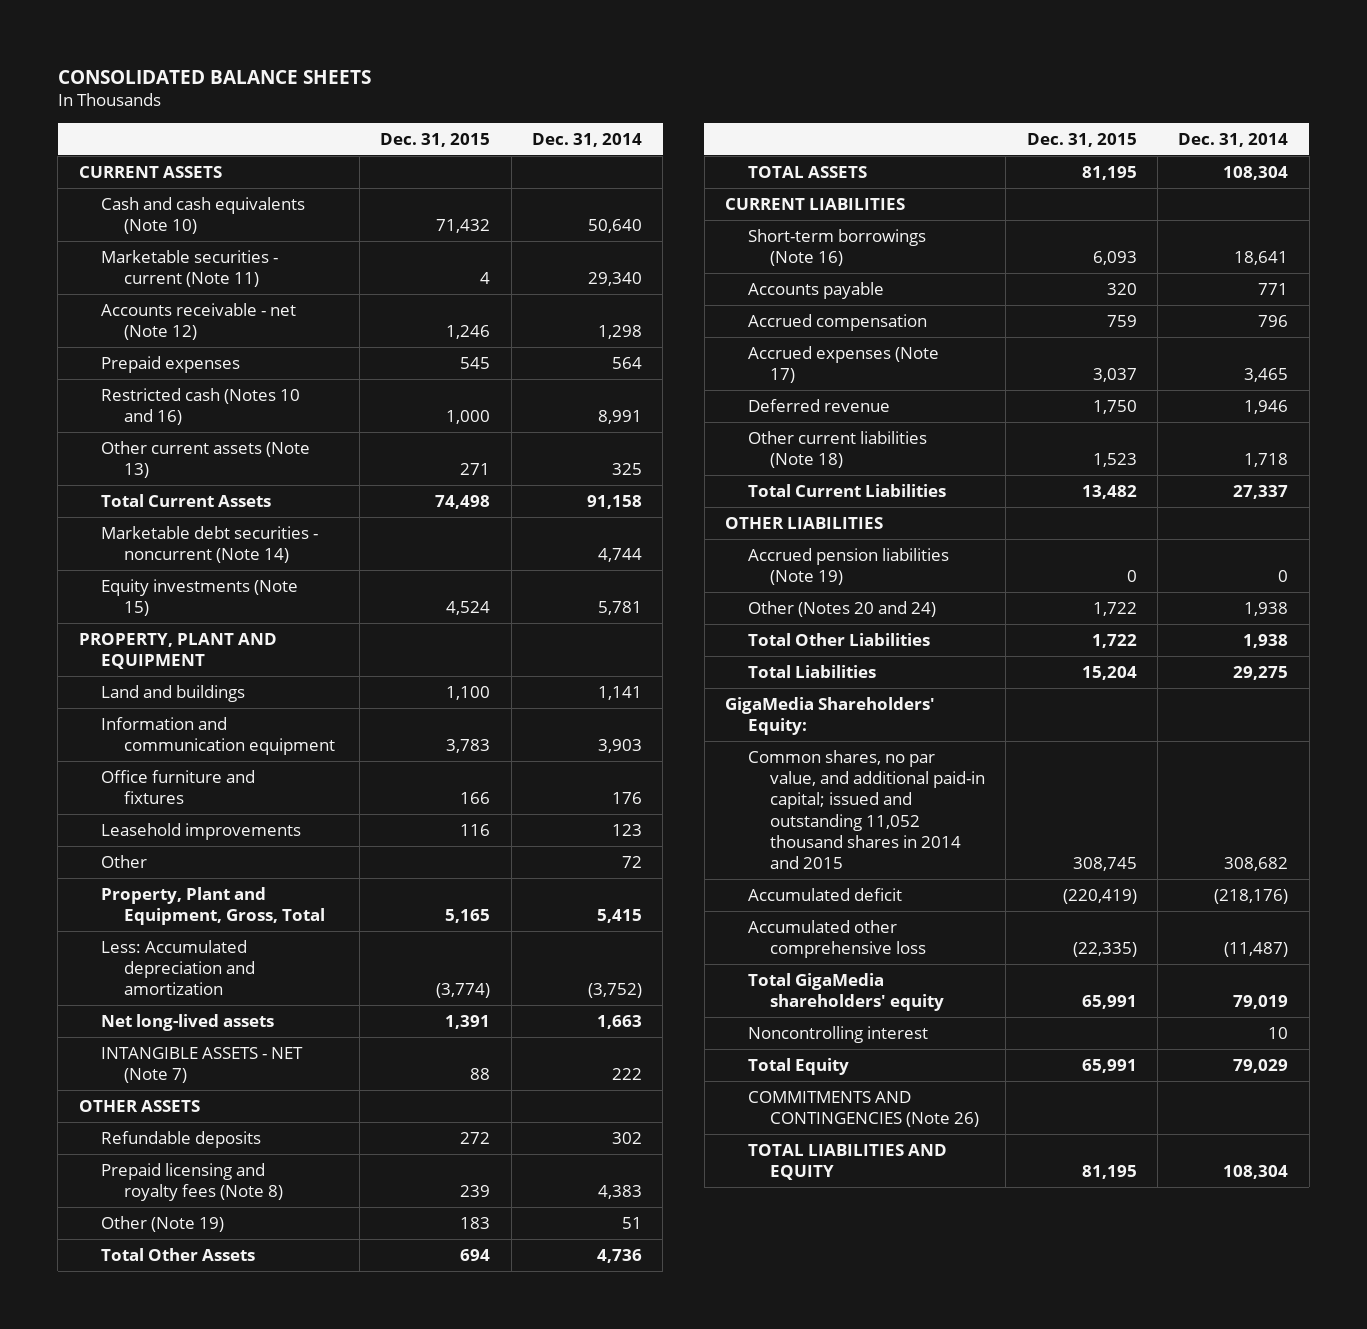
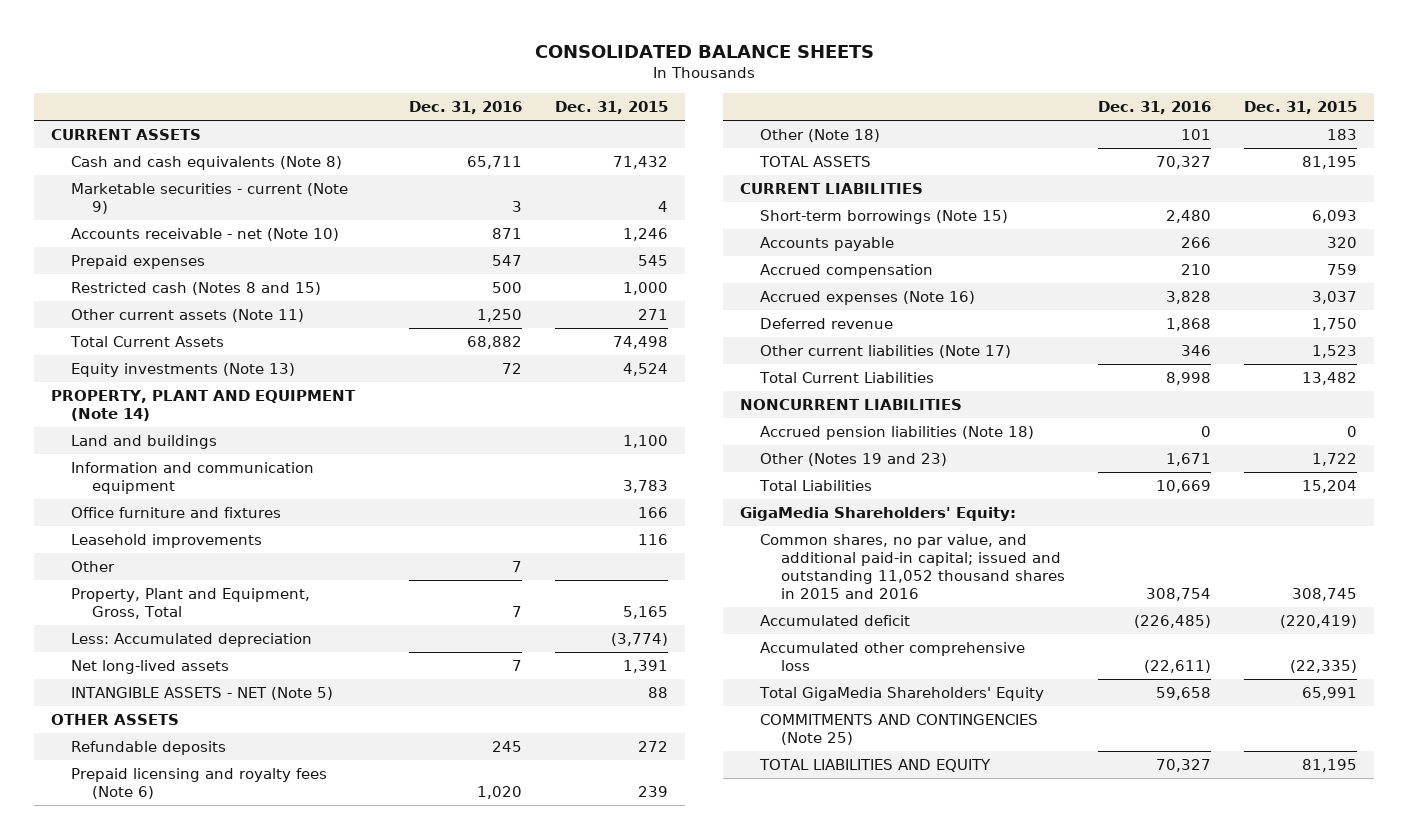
[531,132,642,147] Dec. 31, 2014 -> none
none -> [408,101,522,115] Dec. 31, 2016
[101,196,306,235] Cash and cash equivalents (Note 10) -> [71,156,343,171] Cash and cash equivalents (Note 8)
[101,249,279,288] Marketable securities - current (Note 11) -> [71,183,349,215] Marketable securities - current (Note 9)
[101,302,297,341] Accounts receivable - net (Note 12) -> [71,228,340,242] Accounts receivable - net (Note 10)
[101,387,301,426] Restricted cash (Notes 10 and 16) -> [71,282,322,296] Restricted cash (Notes 8 and 15)
[101,440,311,479] Other current assets (Note 13) -> [71,309,305,323] Other current assets (Note 11)
[101,525,319,564] Marketable debt securities - noncurrent (Note 14) -> none
[101,578,299,617] Equity investments (Note 15) -> [71,363,296,378] Equity investments (Note 13)
[78,632,277,670] PROPERTY, PLANT AND EQUIPMENT -> [50,390,356,422] PROPERTY, PLANT AND EQUIPMENT (Note 14)
[101,939,255,996] Less: Accumulated depreciation and amortization -> [71,633,313,648] Less: Accumulated depreciation
[101,1046,304,1084] INTANGIBLE ASSETS - NET (Note 7) -> [71,687,334,701] INTANGIBLE ASSETS - NET (Note 5)
[101,1247,256,1261] Total Other Assets -> none
[101,1162,283,1202] Prepaid licensing and royalty fees (Note 8) -> [71,768,328,800] Prepaid licensing and royalty fees (Note 6)
[101,1215,225,1232] Other (Note 19) -> [760,129,881,143] Other (Note 18)
[747,228,926,267] Short-term borrowings (Note 16) -> [760,210,1009,225] Short-term borrowings (Note 15)
[747,345,939,384] Accrued expenses (Note 17) -> [760,291,976,306] Accrued expenses (Note 16)
[747,430,927,469] Other current liabilities (Note 18) -> [760,345,1012,359] Other current liabilities (Note 17)
[747,632,930,646] Total Other Liabilities -> none
[725,516,884,529] OTHER LIABILITIES -> [739,399,962,411] NONCURRENT LIABILITIES
[747,547,949,586] Accrued pension liabilities (Note 19) -> [760,426,1035,441] Accrued pension liabilities (Note 18)
[747,600,936,617] Other (Notes 20 and 24) -> [760,453,948,467] Other (Notes 19 and 23)
[747,749,986,870] Common shares, no par value, and additional paid-in capital; issued and outstanding 11,052 thousand shares in 2014 and 2015 -> [760,534,1065,600] Common shares, no par value, and additional paid-in capital; issued and outstanding 11,052 thousand shares in 2015 and 2016
[747,1025,928,1043] Noncontrolling interest -> none
[747,1057,849,1075] Total Equity -> none
[747,972,945,1012] Total GigaMedia shareholders' equity -> [759,687,1045,702] Total GigaMedia Shareholders' Equity
[747,1090,980,1128] COMMITMENTS AND CONTINGENCIES (Note 26) -> [760,714,1039,746] COMMITMENTS AND CONTINGENCIES (Note 25)

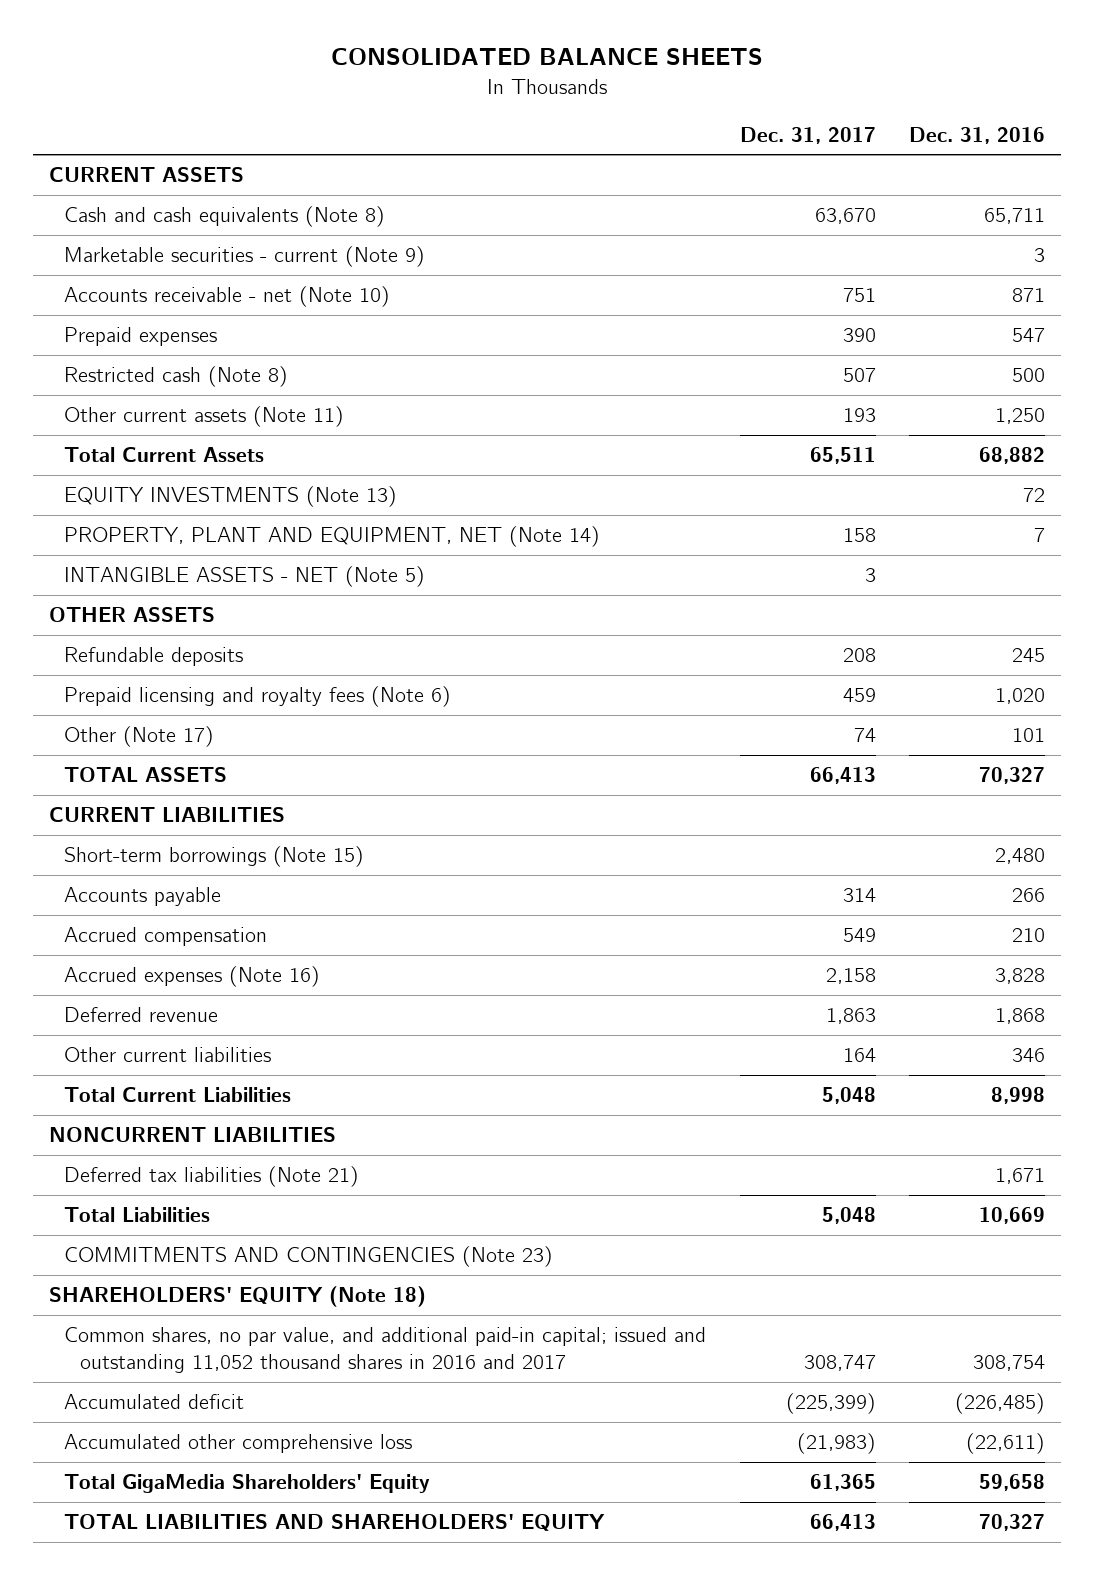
[555,101,669,115] Dec. 31, 2015 -> none
none -> [739,126,876,144] Dec. 31, 2017
[71,282,322,296] Restricted cash (Notes 8 and 15) -> [64,366,289,388] Restricted cash (Note 8)
[50,390,356,422] PROPERTY, PLANT AND EQUIPMENT (Note 14) -> none
[71,435,218,450] Land and buildings -> none
[71,462,315,495] Information and communication equipment -> none
[71,507,282,519] Office furniture and fixtures -> none
[71,534,263,549] Leasehold improvements -> none
[71,561,116,573] Other -> none
[71,588,311,620] Property, Plant and Equipment, Gross, Total -> none
[71,633,313,648] Less: Accumulated depreciation -> none
[71,363,296,378] Equity investments (Note 13) -> [64,486,398,508] EQUITY INVESTMENTS (Note 13)
[71,660,230,675] Net long-lived assets -> [64,526,601,548] PROPERTY, PLANT AND EQUIPMENT, NET (Note 14)
[760,129,881,143] Other (Note 18) -> [64,726,215,748] Other (Note 17)
[760,345,1012,359] Other current liabilities (Note 17) -> [64,1047,272,1063] Other current liabilities
[760,426,1035,441] Accrued pension liabilities (Note 18) -> none
[760,453,948,467] Other (Notes 19 and 23) -> [64,1166,360,1188] Deferred tax liabilities (Note 21)
[739,507,1016,522] GigaMedia Shareholders' Equity: -> none
none -> [64,1246,554,1268] COMMITMENTS AND CONTINGENCIES (Note 23)
none -> [49,1286,427,1308] SHAREHOLDERS' EQUITY (Note 18)
[760,534,1065,600] Common shares, no par value, and additional paid-in capital; issued and outstanding 11,052 thousand shares in 2015 and 2016 -> [64,1327,707,1373] Common shares, no par value, and additional paid-in capital; issued and outstanding 11,052 thousand shares in 2016 and 2017
[760,714,1039,746] COMMITMENTS AND CONTINGENCIES (Note 25) -> none
[759,759,992,773] TOTAL LIABILITIES AND EQUITY -> [64,1514,606,1532] TOTAL LIABILITIES AND SHAREHOLDERS' EQUITY

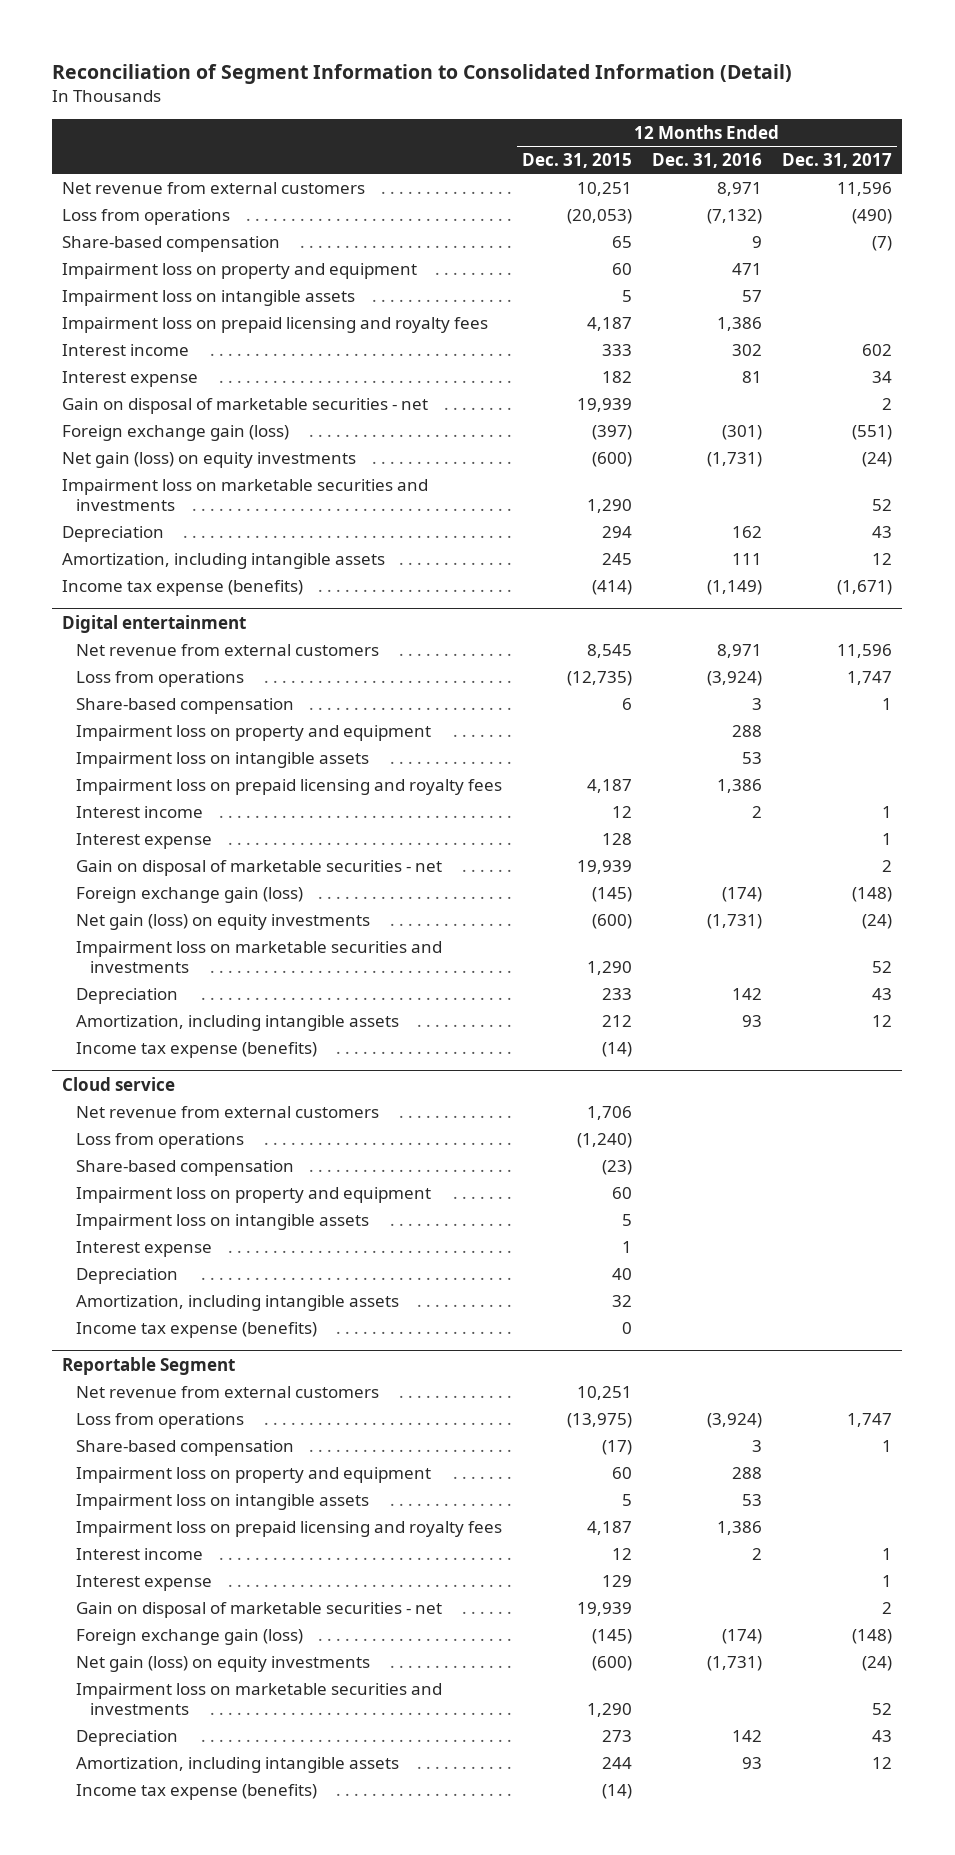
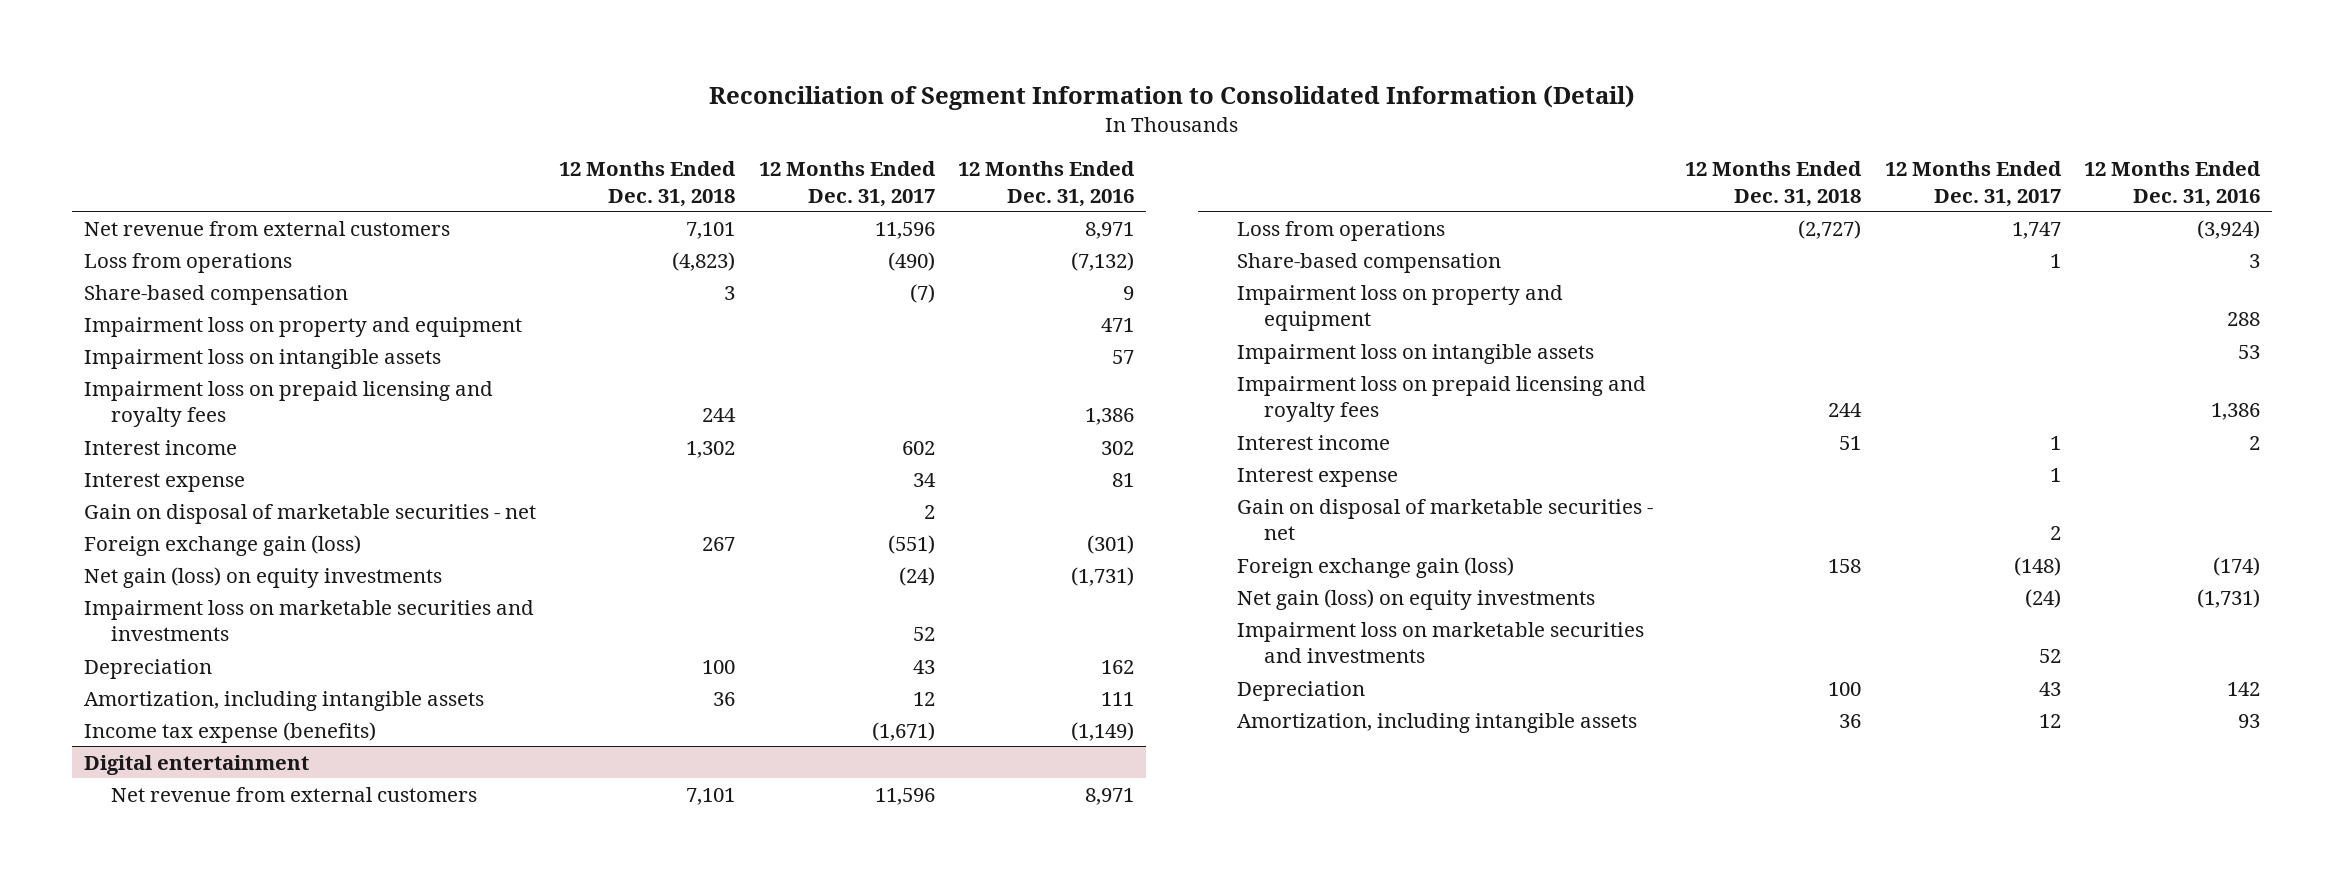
[522,152,633,168] Dec. 31, 2015 -> none
none -> [559,161,737,207] 12 Months Ended Dec. 31, 2018
[76,1041,318,1058] Income tax expense (benefits) -> none
[62,1076,176,1091] Cloud service -> none
[76,1105,380,1118] Net revenue from external customers -> none
[76,1132,245,1149] Loss from operations -> none
[76,1159,295,1176] Share-based compensation -> none
[76,1186,432,1203] Impairment loss on property and equipment -> none
[76,1213,370,1230] Impairment loss on intangible assets -> none
[76,1240,213,1257] Interest expense -> none
[76,1267,179,1284] Depreciation -> none
[76,1294,400,1311] Amortization, including intangible assets -> none
[76,1321,318,1338] Income tax expense (benefits) -> none
[62,1356,236,1375] Reportable Segment -> none
[76,1385,380,1398] Net revenue from external customers -> none
[76,1412,245,1429] Loss from operations -> none
[76,1439,295,1456] Share-based compensation -> none
[76,1466,432,1483] Impairment loss on property and equipment -> none
[76,1493,370,1510] Impairment loss on intangible assets -> none
[76,1520,503,1537] Impairment loss on prepaid licensing and royalty fees -> none
[76,1547,204,1560] Interest income -> none
[76,1574,213,1591] Interest expense -> none
[76,1601,443,1618] Gain on disposal of marketable securities - net -> none
[76,1628,304,1645] Foreign exchange gain (loss) -> none
[76,1655,371,1672] Net gain (loss) on equity investments -> none
[76,1682,443,1715] Impairment loss on marketable securities and investments -> none
[76,1729,179,1746] Depreciation -> none
[76,1756,400,1773] Amortization, including intangible assets -> none
[76,1783,318,1800] Income tax expense (benefits) -> none

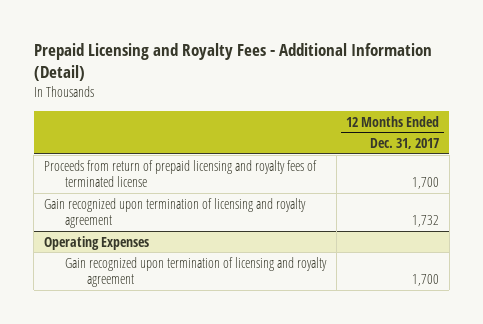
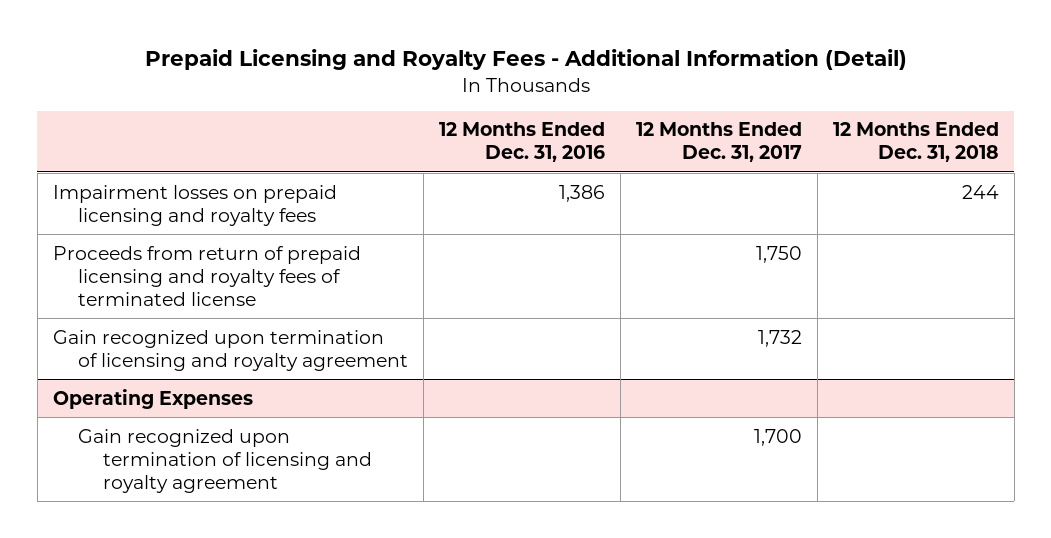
none -> [438,122,605,163] 12 Months Ended Dec. 31, 2016
none -> [832,122,999,163] 12 Months Ended Dec. 31, 2018
none -> [52,184,337,226] Impairment losses on prepaid licensing and royalty fees
[412,177,440,190] 1,700 -> [755,245,802,263] 1,750

